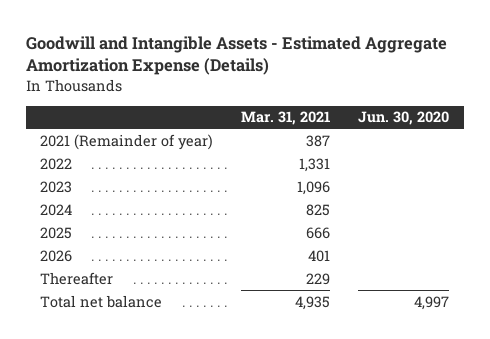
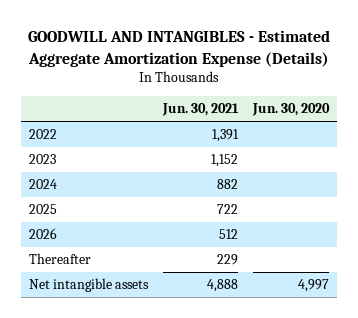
[26,35,448,76] Goodwill and Intangible Assets - Estimated Aggregate Amortization Expense (Details) -> [27,30,330,67] GOODWILL AND INTANGIBLES - Estimated Aggregate Amortization Expense (Details)
[241,111,331,126] Mar. 31, 2021 -> none
none -> [161,103,239,117] Jun. 30, 2021
[40,133,214,150] 2021 (Remainder of year) -> none
[40,294,163,308] Total net balance -> [28,278,149,293] Net intangible assets

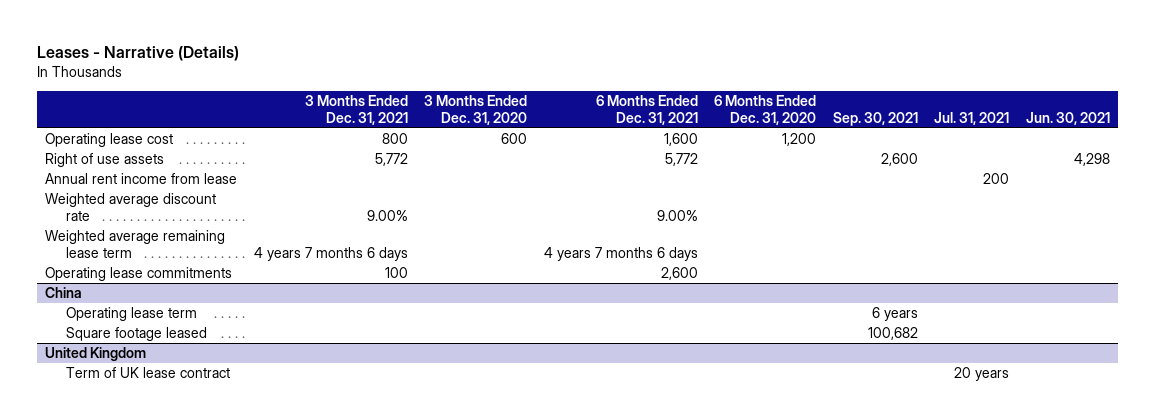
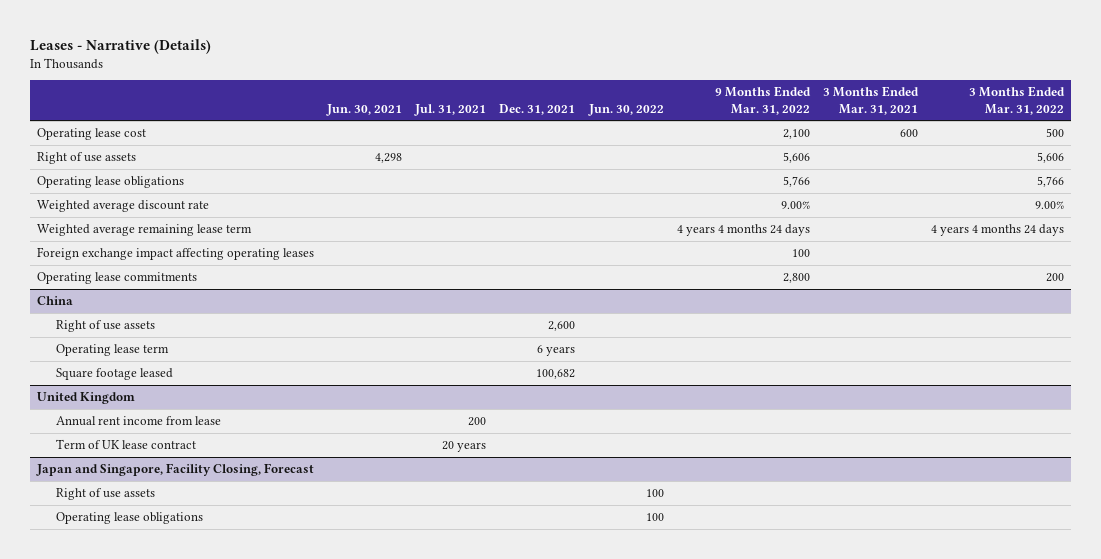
[304,95,408,125] 3 Months Ended Dec. 31, 2021 -> none
[424,95,528,125] 3 Months Ended Dec. 31, 2020 -> none
[595,95,698,125] 6 Months Ended Dec. 31, 2021 -> none
[714,95,817,125] 6 Months Ended Dec. 31, 2020 -> none
[832,111,918,126] Sep. 30, 2021 -> none
none -> [499,103,576,115] Dec. 31, 2021
none -> [587,103,664,116] Jun. 30, 2022
none -> [714,86,811,115] 9 Months Ended Mar. 31, 2022
none -> [822,86,919,115] 3 Months Ended Mar. 31, 2021
none -> [969,86,1066,115] 3 Months Ended Mar. 31, 2022
[45,173,238,185] Annual rent income from lease -> none
none -> [36,175,184,188] Operating lease obligations
none -> [36,246,314,260] Foreign exchange impact affecting operating leases
none -> [56,319,156,332] Right of use assets
none -> [56,415,222,426] Annual rent income from lease
none -> [35,462,314,476] Japan and Singapore, Facility Closing, Forecast
none -> [56,487,156,500] Right of use assets
none -> [56,511,204,524] Operating lease obligations

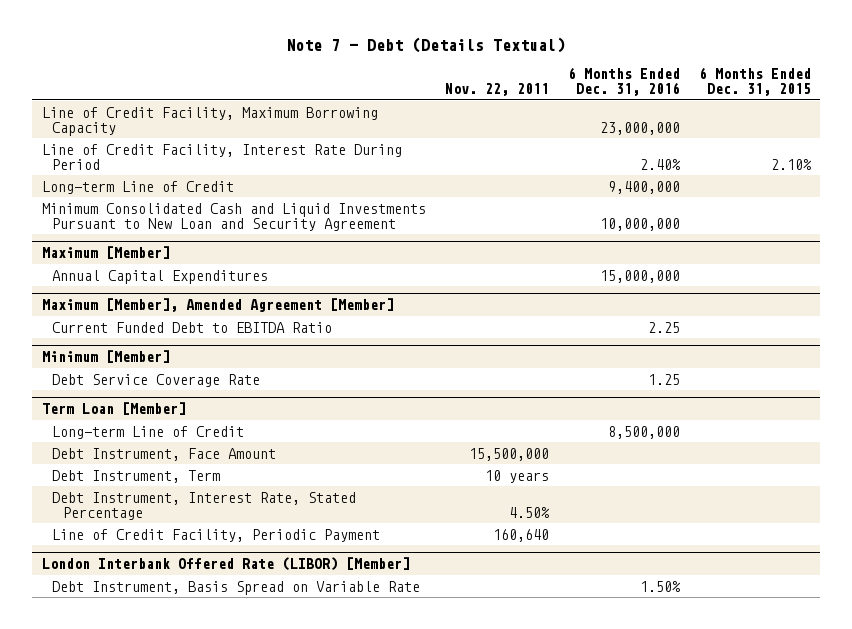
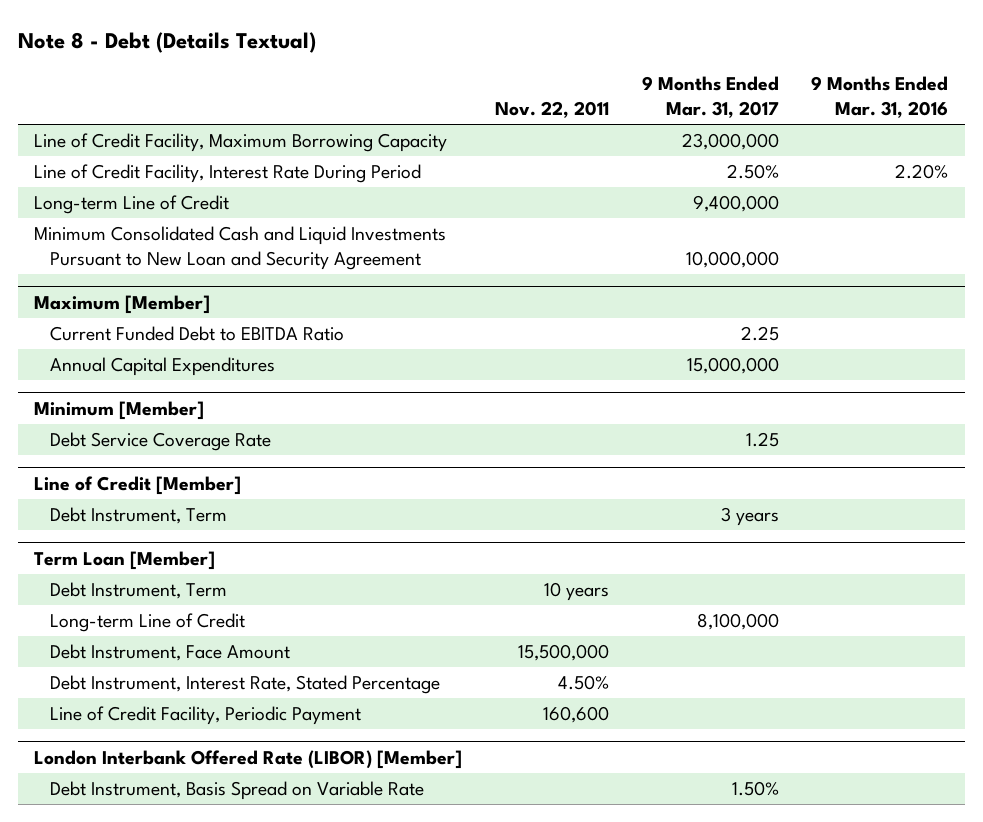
[286,36,566,53] Note 7 - Debt (Details Textual) -> [18,32,317,54] Note 8 - Debt (Details Textual)
[567,67,680,97] 6 Months Ended Dec. 31, 2016 -> none
[698,67,811,97] 6 Months Ended Dec. 31, 2015 -> none
none -> [641,75,779,118] 9 Months Ended Mar. 31, 2017
none -> [811,75,949,118] 9 Months Ended Mar. 31, 2016
none -> [49,325,344,341] Current Funded Debt to EBITDA Ratio
[41,298,394,313] Maximum [Member], Amended Agreement [Member] -> none
[52,321,333,333] Current Funded Debt to EBITDA Ratio -> none
none -> [34,475,242,495] Line of Credit [Member]
none -> [49,506,227,524] Debt Instrument, Term
[52,469,221,483] Debt Instrument, Term -> [49,581,227,599] Debt Instrument, Term
[492,528,549,542] 160,640 -> [543,705,610,723] 160,600

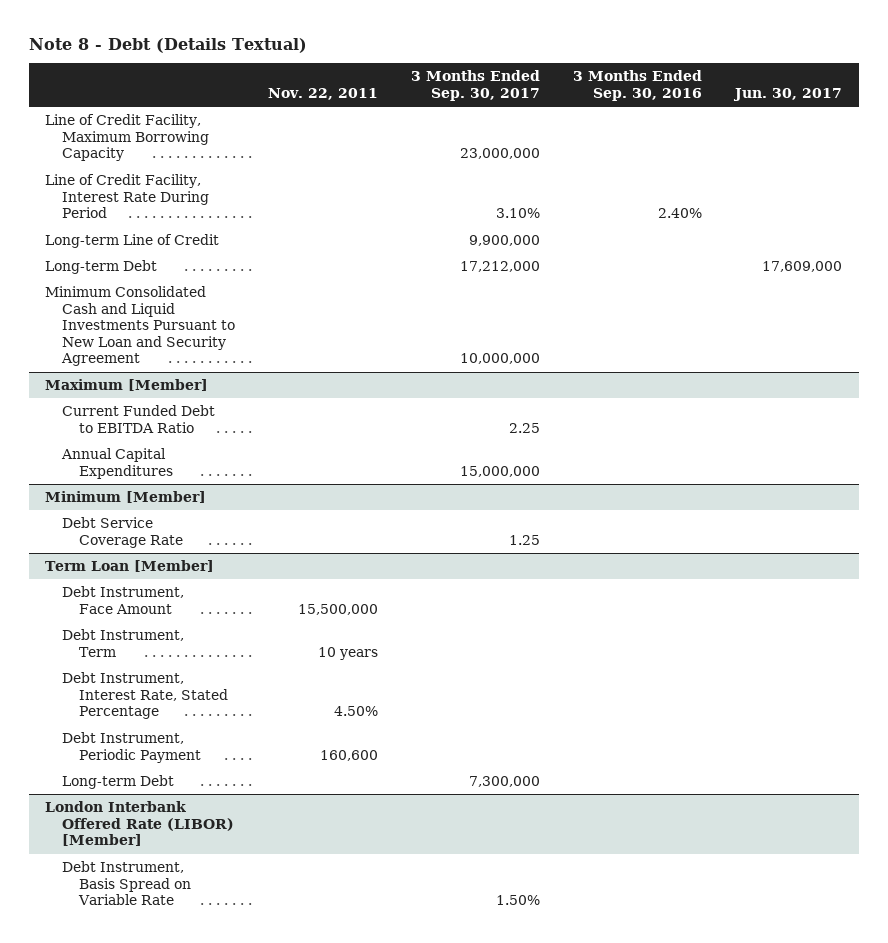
[641,75,779,118] 9 Months Ended Mar. 31, 2017 -> none
[811,75,949,118] 9 Months Ended Mar. 31, 2016 -> none
none -> [411,70,541,101] 3 Months Ended Sep. 30, 2017
none -> [573,70,703,101] 3 Months Ended Sep. 30, 2016
none -> [733,87,843,101] Jun. 30, 2017
none -> [45,260,158,275] Long-term Debt
[34,475,242,495] Line of Credit [Member] -> none
[49,506,227,524] Debt Instrument, Term -> none
[49,612,245,632] Long-term Line of Credit -> none
[49,581,227,599] Debt Instrument, Term -> [62,629,185,657] Debt Instrument, Term
[49,705,361,725] Line of Credit Facility, Periodic Payment -> [62,732,202,763] Debt Instrument, Periodic Payment
none -> [62,775,175,790] Long-term Debt

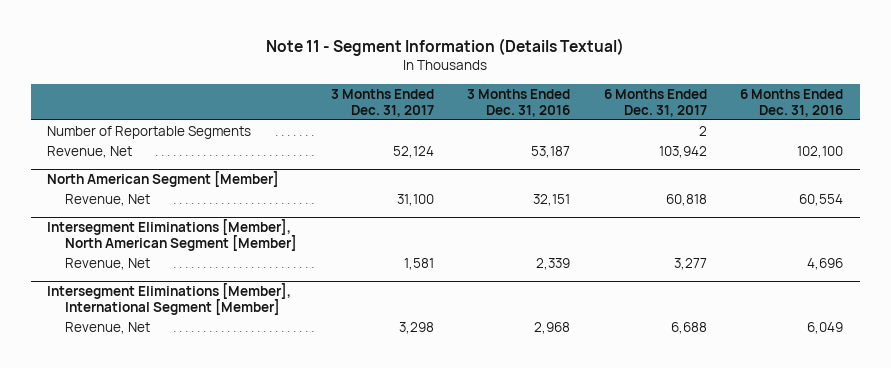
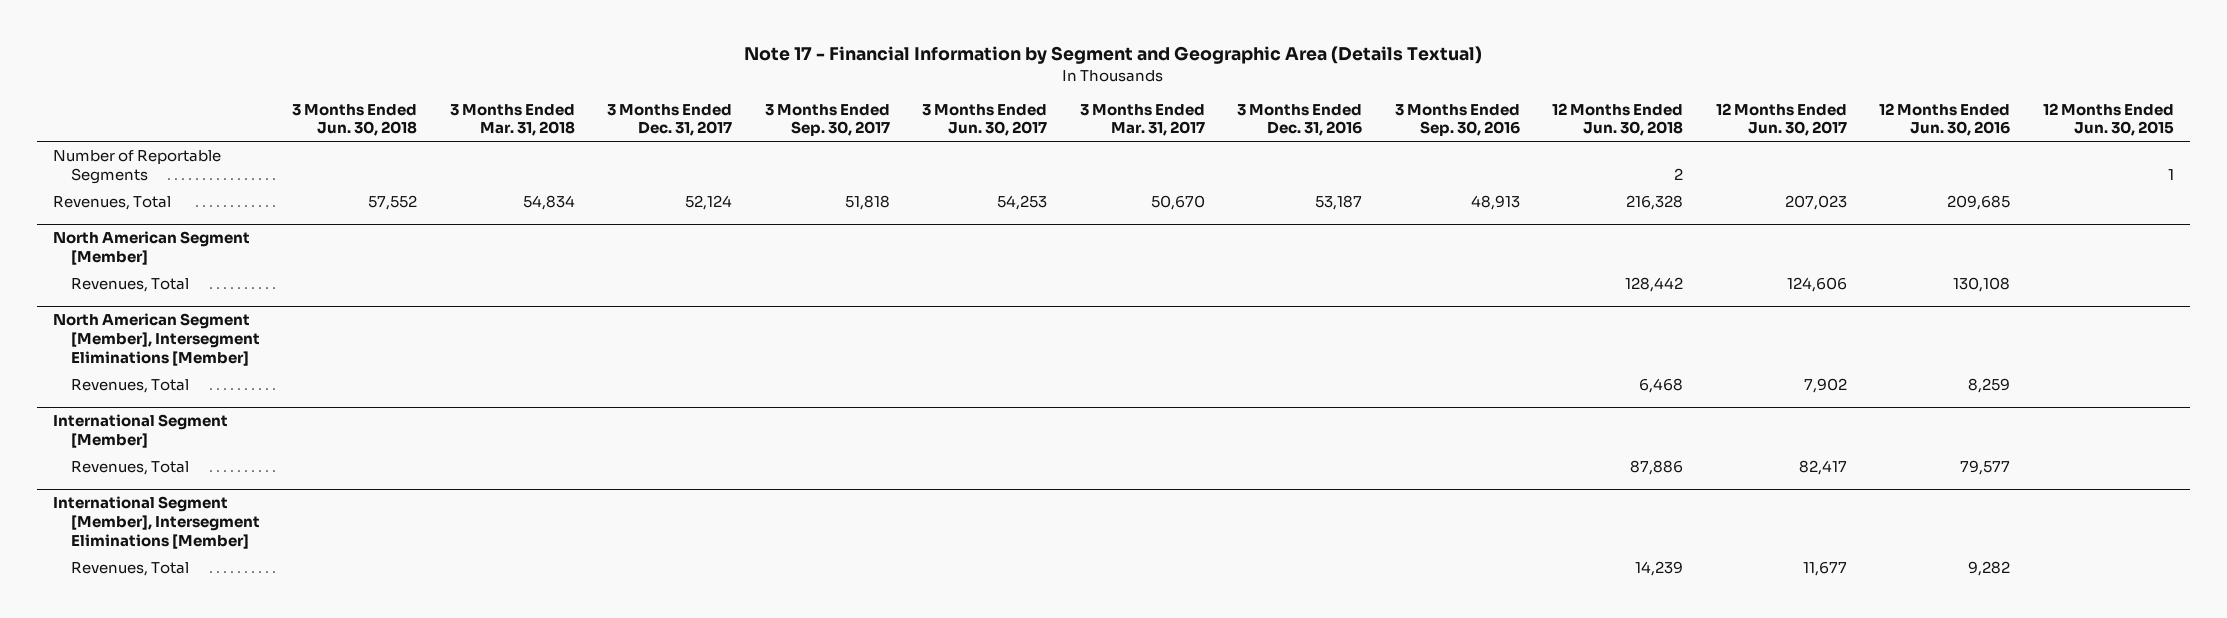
[266,37,625,56] Note 11 - Segment Information (Details Textual) -> [744,46,1483,65] Note 17 - Financial Information by Segment and Geographic Area (Details Textual)
[603,88,707,117] 6 Months Ended Dec. 31, 2017 -> none
[740,88,844,117] 6 Months Ended Dec. 31, 2016 -> none
none -> [292,103,418,137] 3 Months Ended Jun. 30, 2018
none -> [449,103,575,137] 3 Months Ended Mar. 31, 2018
none -> [764,103,890,137] 3 Months Ended Sep. 30, 2017
none -> [922,103,1048,137] 3 Months Ended Jun. 30, 2017
none -> [1079,103,1205,137] 3 Months Ended Mar. 31, 2017
none -> [1394,103,1520,137] 3 Months Ended Sep. 30, 2016
none -> [1552,102,1684,137] 12 Months Ended Jun. 30, 2018
none -> [1715,102,1847,137] 12 Months Ended Jun. 30, 2017
none -> [1879,102,2011,137] 12 Months Ended Jun. 30, 2016
none -> [2042,102,2174,137] 12 Months Ended Jun. 30, 2015
[47,146,133,159] Revenue, Net -> [53,196,172,211] Revenues, Total
[64,194,150,207] Revenue, Net -> none
[64,258,150,271] Revenue, Net -> none
[64,322,150,335] Revenue, Net -> none
none -> [70,278,189,293] Revenues, Total
[47,219,297,252] Intersegment Eliminations [Member], North American Segment [Member] -> [53,313,260,366] North American Segment [Member], Intersegment Eliminations [Member]
none -> [70,379,189,394] Revenues, Total
none -> [53,414,229,449] International Segment [Member]
none -> [70,461,189,476] Revenues, Total
[47,283,292,316] Intersegment Eliminations [Member], International Segment [Member] -> [53,496,260,549] International Segment [Member], Intersegment Eliminations [Member]
none -> [70,562,189,577] Revenues, Total

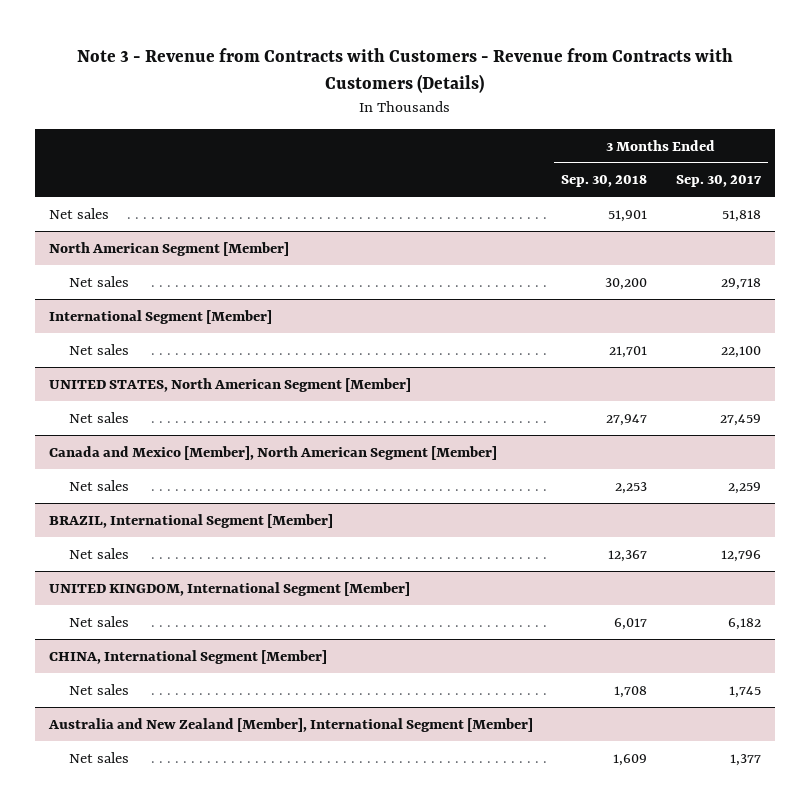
[744,46,1483,65] Note 17 - Financial Information by Segment and Geographic Area (Details Textual) -> [76,47,733,93] Note 3 - Revenue from Contracts with Customers - Revenue from Contracts with Customers (Details)
[292,103,418,137] 3 Months Ended Jun. 30, 2018 -> none
[449,103,575,137] 3 Months Ended Mar. 31, 2018 -> none
[607,103,733,137] 3 Months Ended Dec. 31, 2017 -> none
[922,103,1048,137] 3 Months Ended Jun. 30, 2017 -> none
[1079,103,1205,137] 3 Months Ended Mar. 31, 2017 -> none
[1237,103,1363,137] 3 Months Ended Dec. 31, 2016 -> none
[1394,103,1520,137] 3 Months Ended Sep. 30, 2016 -> none
[1552,102,1684,137] 12 Months Ended Jun. 30, 2018 -> none
[1715,102,1847,137] 12 Months Ended Jun. 30, 2017 -> none
[1879,102,2011,137] 12 Months Ended Jun. 30, 2016 -> none
[2042,102,2174,137] 12 Months Ended Jun. 30, 2015 -> none
none -> [561,175,648,188] Sep. 30, 2018
[53,150,222,184] Number of Reportable Segments -> none
[53,196,172,211] Revenues, Total -> [49,207,110,219] Net sales
[70,278,189,293] Revenues, Total -> none
[53,313,260,366] North American Segment [Member], Intersegment Eliminations [Member] -> none
[70,379,189,394] Revenues, Total -> none
none -> [68,275,129,287] Net sales
[70,461,189,476] Revenues, Total -> none
[53,496,260,549] International Segment [Member], Intersegment Eliminations [Member] -> none
[70,562,189,577] Revenues, Total -> none
none -> [68,343,129,355] Net sales
none -> [49,377,412,392] UNITED STATES, North American Segment [Member]
none -> [68,411,129,423] Net sales
none -> [49,445,498,460] Canada and Mexico [Member], North American Segment [Member]
none -> [68,479,129,491] Net sales
none -> [49,513,334,528] BRAZIL, International Segment [Member]
none -> [68,547,129,559] Net sales
none -> [49,581,411,596] UNITED KINGDOM, International Segment [Member]
none -> [68,615,129,627] Net sales
none -> [49,649,328,664] CHINA, International Segment [Member]
none -> [68,683,129,695] Net sales
none -> [48,717,534,732] Australia and New Zealand [Member], International Segment [Member]
none -> [68,751,129,763] Net sales

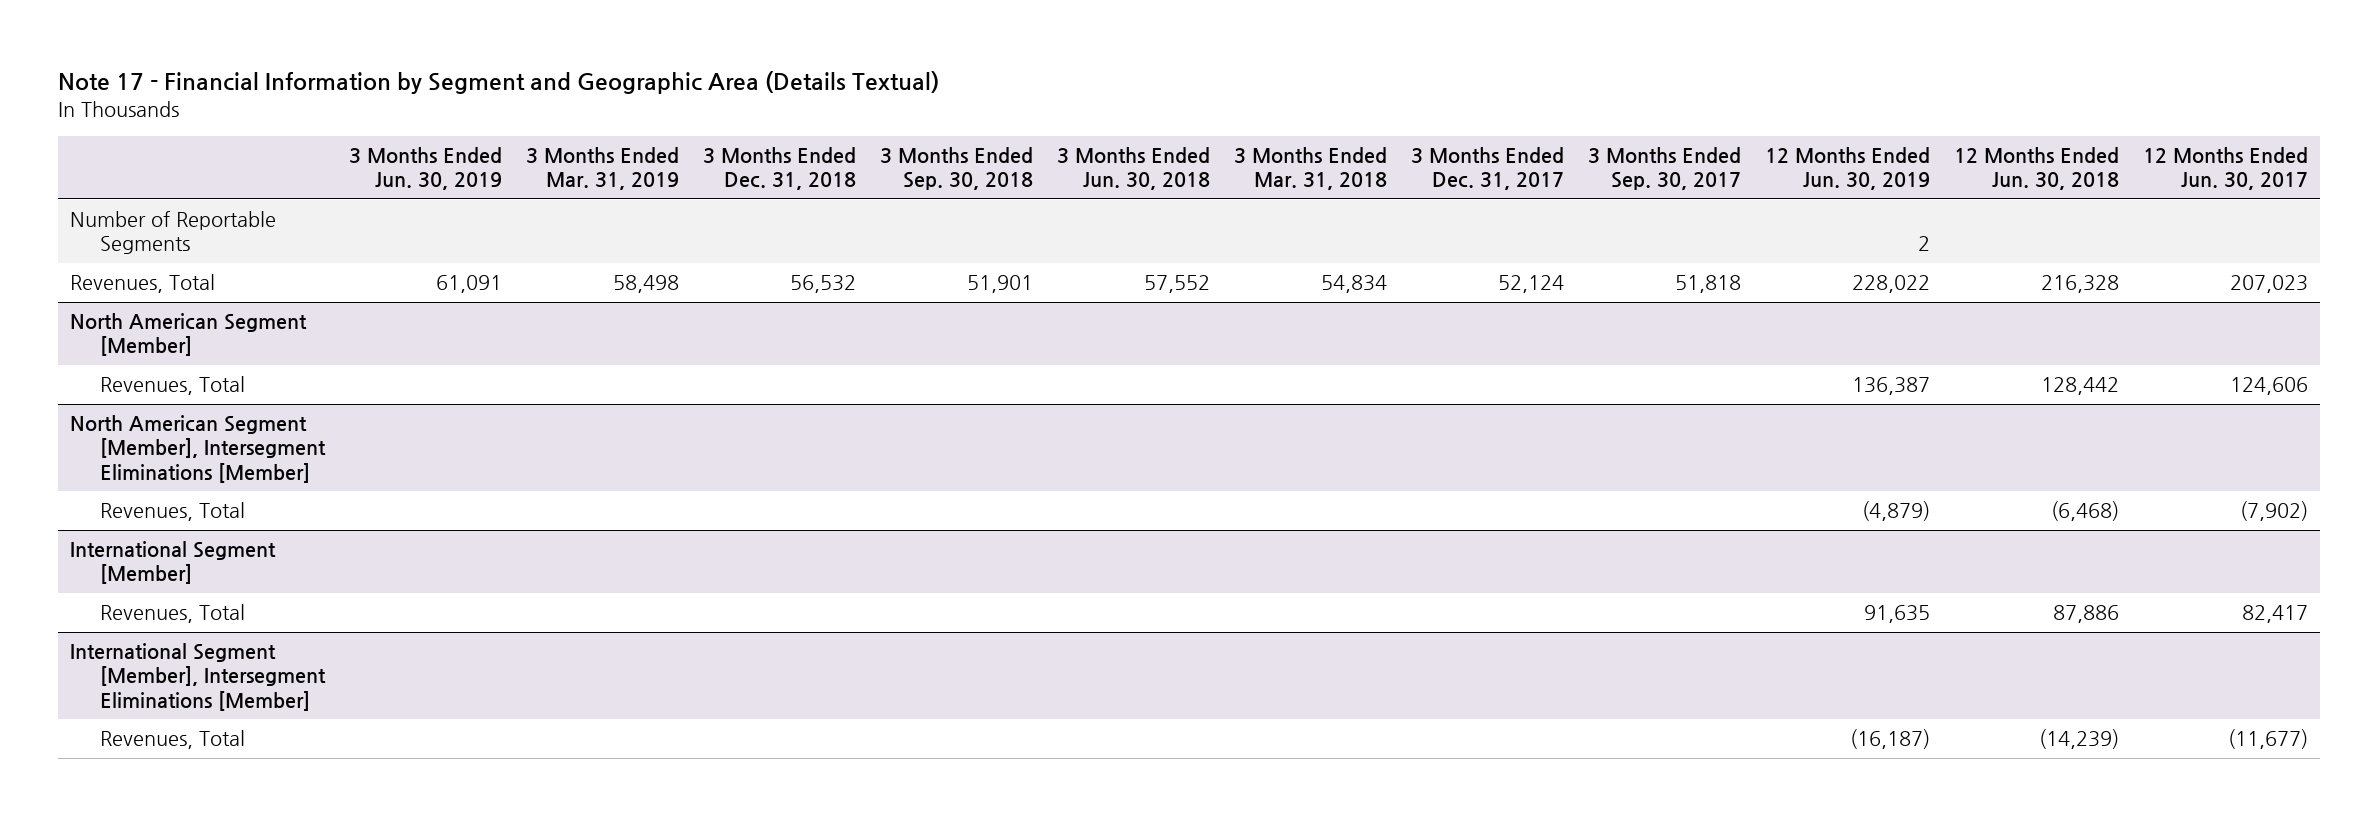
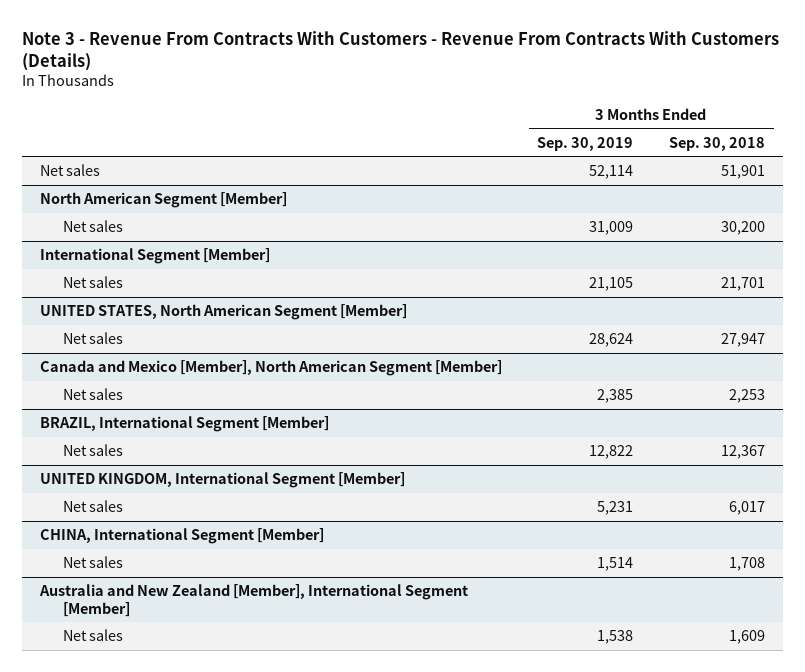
[58,70,940,94] Note 17 - Financial Information by Segment and Geographic Area (Details Textual) -> [22,30,780,71] Note 3 - Revenue From Contracts With Customers - Revenue From Contracts With Customers (Details)
[348,146,502,191] 3 Months Ended Jun. 30, 2019 -> none
[525,146,679,191] 3 Months Ended Mar. 31, 2019 -> none
[702,146,856,191] 3 Months Ended Dec. 31, 2018 -> none
[1056,146,1210,191] 3 Months Ended Jun. 30, 2018 -> none
[1233,146,1387,191] 3 Months Ended Mar. 31, 2018 -> none
[1410,146,1564,191] 3 Months Ended Dec. 31, 2017 -> none
[1587,146,1741,191] 3 Months Ended Sep. 30, 2017 -> none
[1764,146,1930,191] 12 Months Ended Jun. 30, 2019 -> none
[1953,146,2119,191] 12 Months Ended Jun. 30, 2018 -> none
[2142,146,2308,191] 12 Months Ended Jun. 30, 2017 -> none
none -> [537,136,634,151] Sep. 30, 2019
[70,211,277,255] Number of Reportable Segments -> none
[70,274,216,294] Revenues, Total -> [39,164,100,177] Net sales
[99,376,245,396] Revenues, Total -> none
[70,415,326,483] North American Segment [Member], Intersegment Eliminations [Member] -> none
[99,502,245,522] Revenues, Total -> none
none -> [62,220,123,233] Net sales
[99,604,245,624] Revenues, Total -> none
[70,643,326,711] International Segment [Member], Intersegment Eliminations [Member] -> none
[99,730,245,750] Revenues, Total -> none
none -> [62,276,123,289] Net sales
none -> [39,304,407,321] UNITED STATES, North American Segment [Member]
none -> [62,332,123,345] Net sales
none -> [39,360,502,377] Canada and Mexico [Member], North American Segment [Member]
none -> [62,388,123,401] Net sales
none -> [39,416,329,433] BRAZIL, International Segment [Member]
none -> [62,444,123,457] Net sales
none -> [39,472,405,489] UNITED KINGDOM, International Segment [Member]
none -> [62,500,123,513] Net sales
none -> [39,528,324,545] CHINA, International Segment [Member]
none -> [62,556,123,569] Net sales
none -> [38,584,468,617] Australia and New Zealand [Member], International Segment [Member]
none -> [62,629,123,642] Net sales

